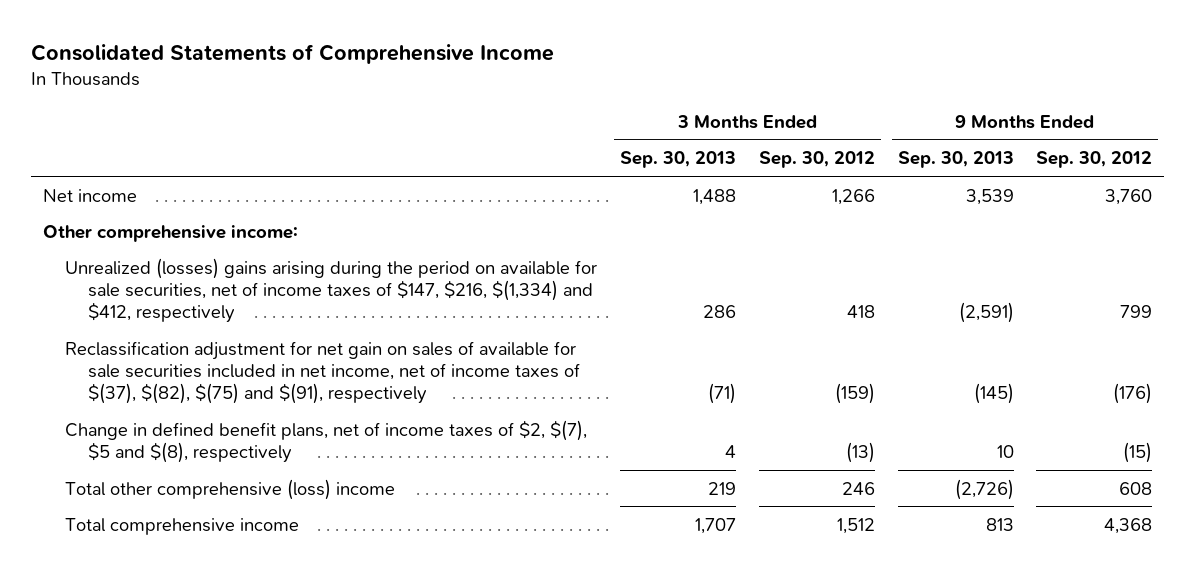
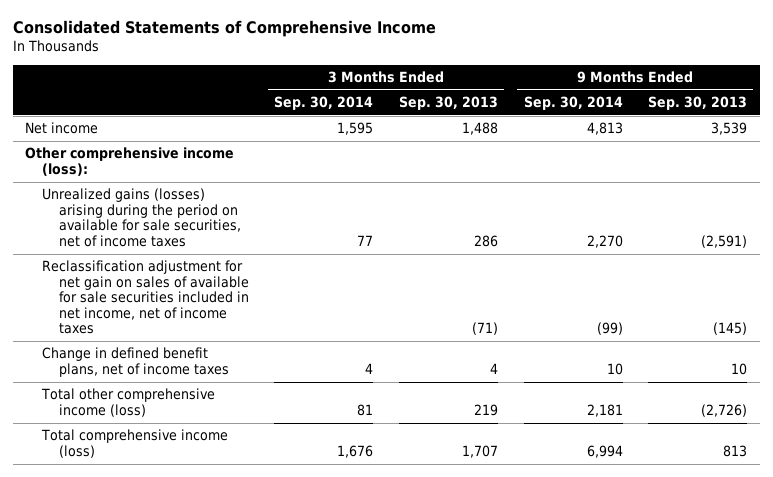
[758,151,875,169] Sep. 30, 2012 -> none
[1036,151,1153,169] Sep. 30, 2012 -> none
none -> [274,96,374,111] Sep. 30, 2014
none -> [523,96,623,111] Sep. 30, 2014
[42,224,298,242] Other comprehensive income: -> [25,147,235,176] Other comprehensive income (loss):
[65,257,598,323] Unrealized (losses) gains arising during the period on available for sale securities, net of income taxes of $147, $216, $(1,334) and $412, respectively -> [42,188,241,247] Unrealized gains (losses) arising during the period on available for sale securities, net of income taxes
[65,340,581,404] Reclassification adjustment for net gain on sales of available for sale securities included in net income, net of income taxes of $(37), $(82), $(75) and $(91), respectively -> [42,260,249,335] Reclassification adjustment for net gain on sales of available for sale securities included in net income, net of income taxes
[65,419,588,463] Change in defined benefit plans, net of income taxes of $2, $(7), $5 and $(8), respectively -> [42,347,229,377] Change in defined benefit plans, net of income taxes
[65,478,396,500] Total other comprehensive (loss) income -> [41,388,216,417] Total other comprehensive income (loss)
[65,517,300,535] Total comprehensive income -> [41,429,229,458] Total comprehensive income (loss)

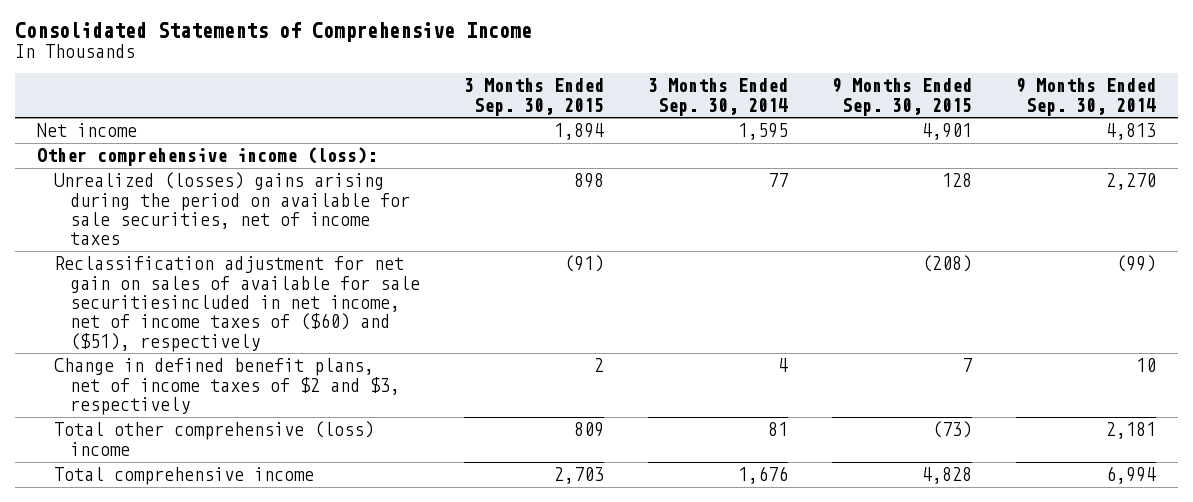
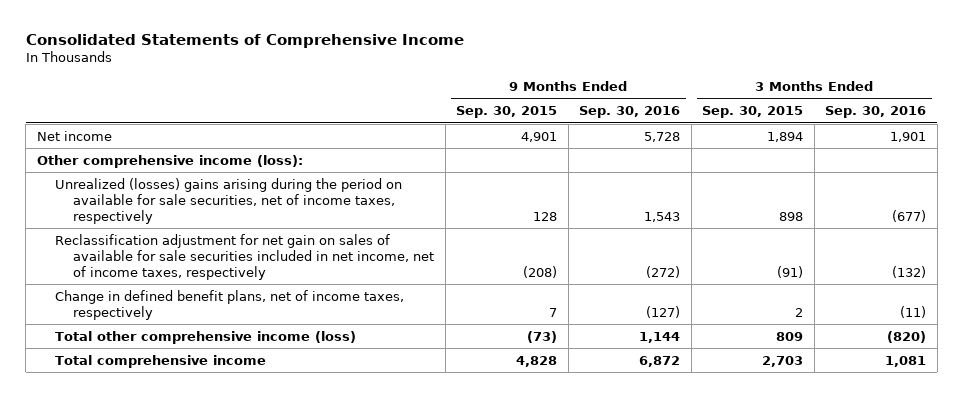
[647,78,788,116] 3 Months Ended Sep. 30, 2014 -> none
[1015,78,1156,116] 9 Months Ended Sep. 30, 2014 -> none
none -> [579,106,681,119] Sep. 30, 2016
none -> [825,106,927,119] Sep. 30, 2016
[53,256,421,352] Reclassification adjustment for net gain on sales of available for sale securitiesincluded in net income, net of income taxes of ($60) and ($51), respectively -> none
none -> [54,177,402,225] Unrealized (losses) gains arising during the period on available for sale securities, net of income taxes, respectively
[53,172,411,246] Unrealized (losses) gains arising during the period on available for sale securities, net of income taxes -> [54,233,435,281] Reclassification adjustment for net gain on sales of available for sale securities included in net income, net of income taxes, respectively
[574,173,605,189] 898 -> [777,266,804,279] (91)
[941,173,972,188] 128 -> [523,266,558,279] (208)
[53,358,401,416] Change in defined benefit plans, net of income taxes of $2 and $3, respectively -> [54,289,404,320] Change in defined benefit plans, net of income taxes, respectively
[53,421,374,456] Total other comprehensive (loss) income -> [54,330,356,344] Total other comprehensive income (loss)

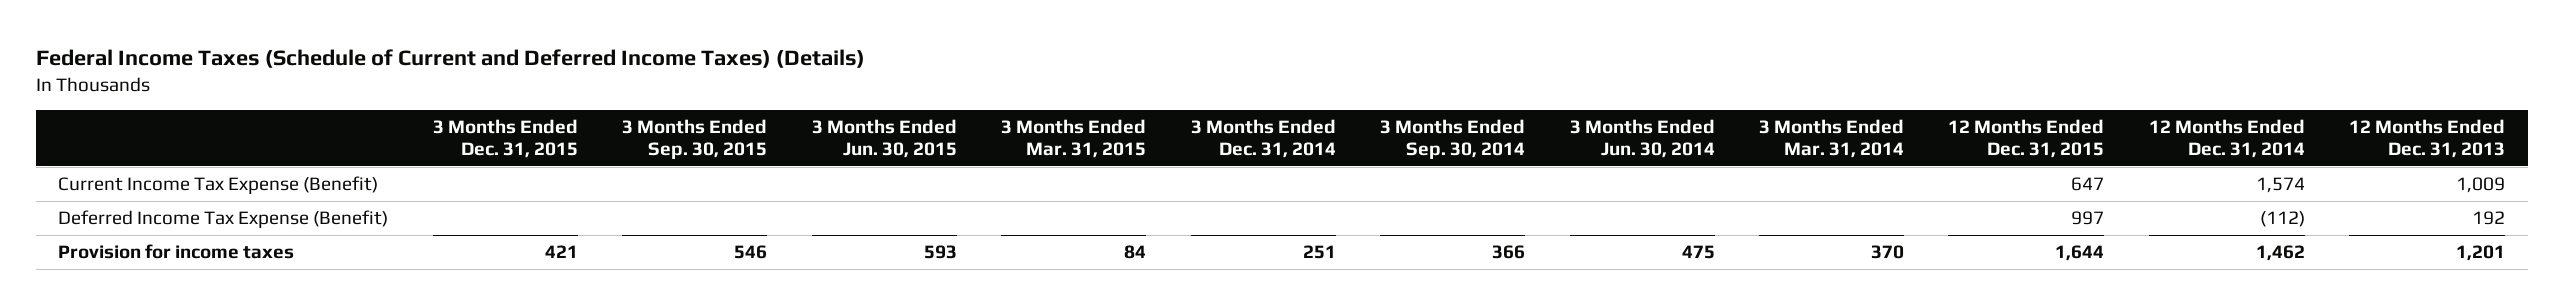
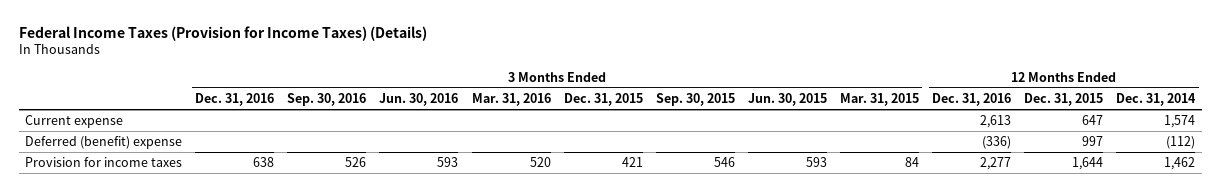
[35,49,865,69] Federal Income Taxes (Schedule of Current and Deferred Income Taxes) (Details) -> [18,25,427,41] Federal Income Taxes (Provision for Income Taxes) (Details)
[1190,118,1336,159] 3 Months Ended Dec. 31, 2014 -> none
[1380,118,1526,160] 3 Months Ended Sep. 30, 2014 -> none
[1569,118,1715,159] 3 Months Ended Jun. 30, 2014 -> none
[1758,118,1904,159] 3 Months Ended Mar. 31, 2014 -> none
[2349,118,2506,159] 12 Months Ended Dec. 31, 2013 -> none
none -> [195,93,275,107] Dec. 31, 2016
none -> [287,93,367,107] Sep. 30, 2016
none -> [379,93,459,107] Jun. 30, 2016
none -> [471,93,551,107] Mar. 31, 2016
none -> [932,93,1012,107] Dec. 31, 2016
[58,176,379,195] Current Income Tax Expense (Benefit) -> [25,115,124,129] Current expense
[58,210,389,229] Deferred Income Tax Expense (Benefit) -> [25,136,183,150] Deferred (benefit) expense

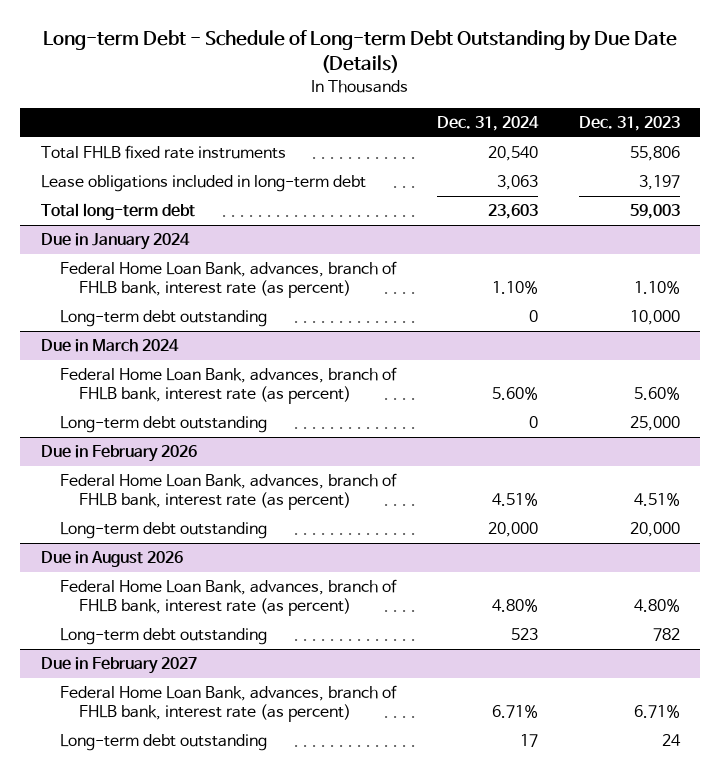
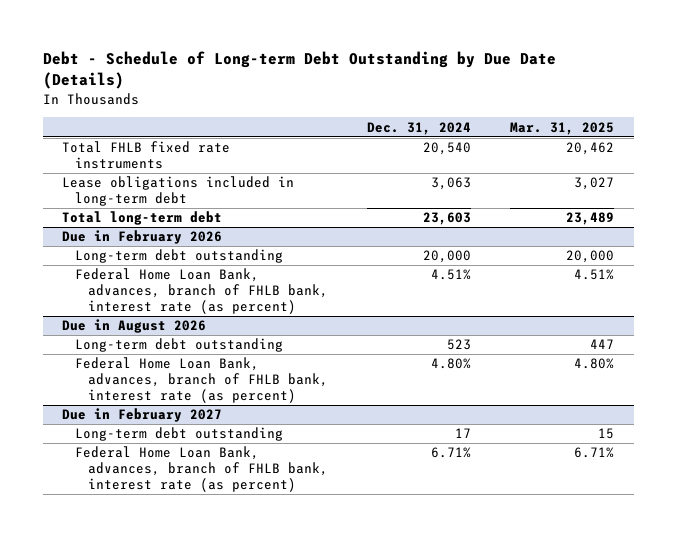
[43,30,678,74] Long-term Debt - Schedule of Long-term Debt Outstanding by Due Date (Details) -> [42,50,556,90] Debt - Schedule of Long-term Debt Outstanding by Due Date (Details)
[578,116,680,132] Dec. 31, 2023 -> none
none -> [510,121,615,135] Mar. 31, 2025
[40,233,190,251] Due in January 2024 -> none
[59,261,397,299] Federal Home Loan Bank, advances, branch of FHLB bank, interest rate (as percent) -> none
[59,310,267,328] Long-term debt outstanding -> none
[40,339,179,353] Due in March 2024 -> none
[59,367,397,405] Federal Home Loan Bank, advances, branch of FHLB bank, interest rate (as percent) -> none
[59,416,267,434] Long-term debt outstanding -> none
[59,473,397,511] Federal Home Loan Bank, advances, branch of FHLB bank, interest rate (as percent) -> [75,268,328,315] Federal Home Loan Bank, advances, branch of FHLB bank, interest rate (as percent)
[59,579,397,617] Federal Home Loan Bank, advances, branch of FHLB bank, interest rate (as percent) -> [75,357,328,404] Federal Home Loan Bank, advances, branch of FHLB bank, interest rate (as percent)
[59,685,397,723] Federal Home Loan Bank, advances, branch of FHLB bank, interest rate (as percent) -> [75,446,328,493] Federal Home Loan Bank, advances, branch of FHLB bank, interest rate (as percent)

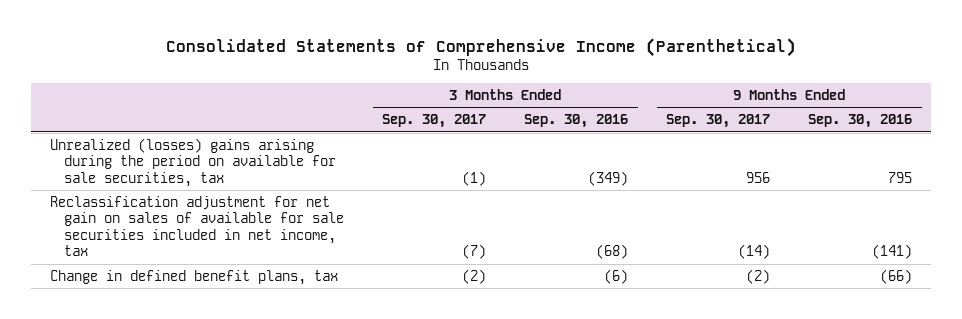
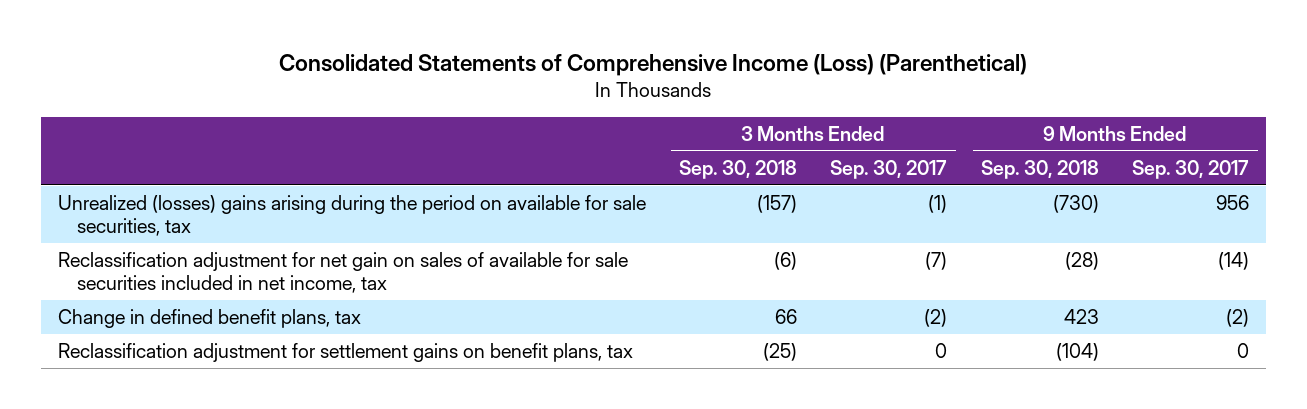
[166,37,797,57] Consolidated Statements of Comprehensive Income (Parenthetical) -> [279,54,1028,77] Consolidated Statements of Comprehensive Income (Loss) (Parenthetical)
[524,114,629,129] Sep. 30, 2016 -> none
[808,114,913,129] Sep. 30, 2016 -> none
none -> [679,159,798,179] Sep. 30, 2018
none -> [980,159,1099,179] Sep. 30, 2018
none -> [57,343,633,363] Reclassification adjustment for settlement gains on benefit plans, tax

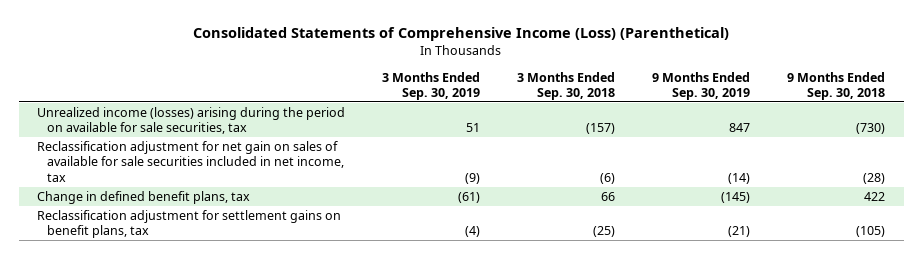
[830,159,948,179] Sep. 30, 2017 -> none
[1132,159,1250,179] Sep. 30, 2017 -> none
none -> [382,71,481,101] 3 Months Ended Sep. 30, 2019
none -> [652,71,751,101] 9 Months Ended Sep. 30, 2019
[57,195,646,237] Unrealized (losses) gains arising during the period on available for sale securities, tax -> [37,106,346,135] Unrealized income (losses) arising during the period on available for sale securities, tax
[1063,309,1099,325] 423 -> [864,191,886,201] 422
[1055,343,1099,362] (104) -> [856,226,886,238] (105)

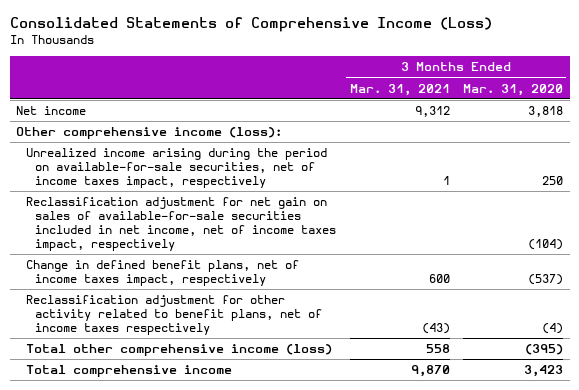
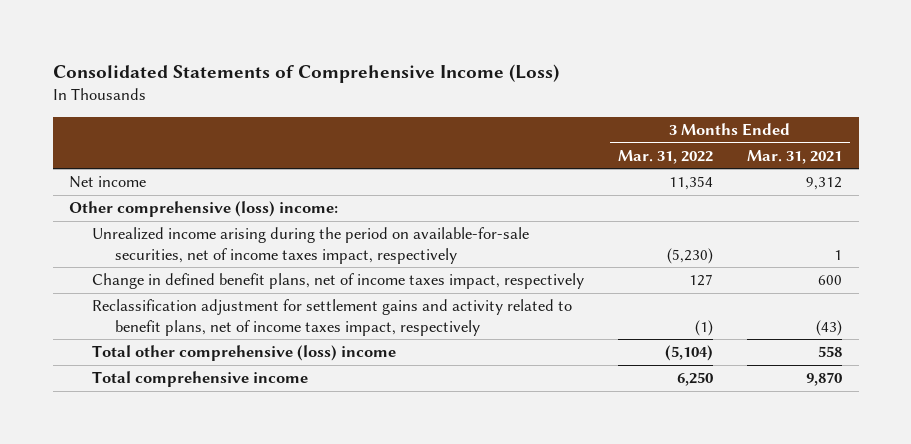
[462,83,563,96] Mar. 31, 2020 -> none
none -> [617,149,713,164] Mar. 31, 2022
[16,127,283,140] Other comprehensive income (loss): -> [69,201,339,218] Other comprehensive (loss) income:
[25,197,337,252] Reclassification adjustment for net gain on sales of available-for-sale securities included in net income, net of income taxes impact, respectively -> none
[25,295,323,336] Reclassification adjustment for other activity related to benefit plans, net of income taxes respectively -> [92,299,573,336] Reclassification adjustment for settlement gains and activity related to benefit plans, net of income taxes impact, respectively
[25,344,332,357] Total other comprehensive income (loss) -> [92,345,397,362] Total other comprehensive (loss) income

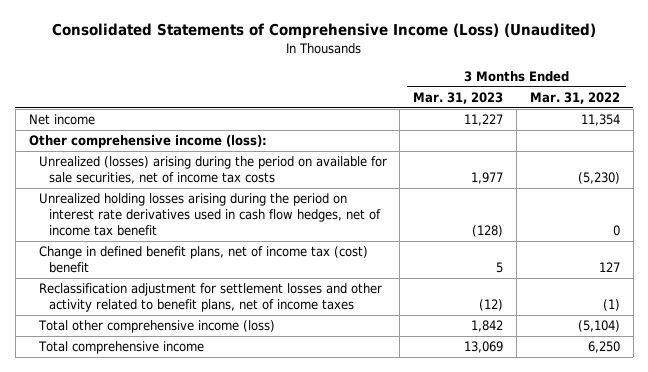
[52,64,559,84] Consolidated Statements of Comprehensive Income (Loss) -> [52,23,597,40] Consolidated Statements of Comprehensive Income (Loss) (Unaudited)
[746,149,842,164] Mar. 31, 2021 -> none
none -> [413,91,504,104] Mar. 31, 2023
[69,201,339,218] Other comprehensive (loss) income: -> [28,135,267,149] Other comprehensive income (loss):
[92,227,530,264] Unrealized income arising during the period on available-for-sale securities, net of income taxes impact, respectively -> [38,156,387,185] Unrealized (losses) arising during the period on available for sale securities, net of income tax costs
none -> [38,193,381,236] Unrealized holding losses arising during the period on interest rate derivatives used in cash flow hedges, net of income tax benefit
[92,273,585,290] Change in defined benefit plans, net of income taxes impact, respectively -> [38,246,368,274] Change in defined benefit plans, net of income tax (cost) benefit
[92,299,573,336] Reclassification adjustment for settlement gains and activity related to benefit plans, net of income taxes impact, respectively -> [38,283,382,313] Reclassification adjustment for settlement losses and other activity related to benefit plans, net of income taxes
[92,345,397,362] Total other comprehensive (loss) income -> [37,320,275,334] Total other comprehensive income (loss)

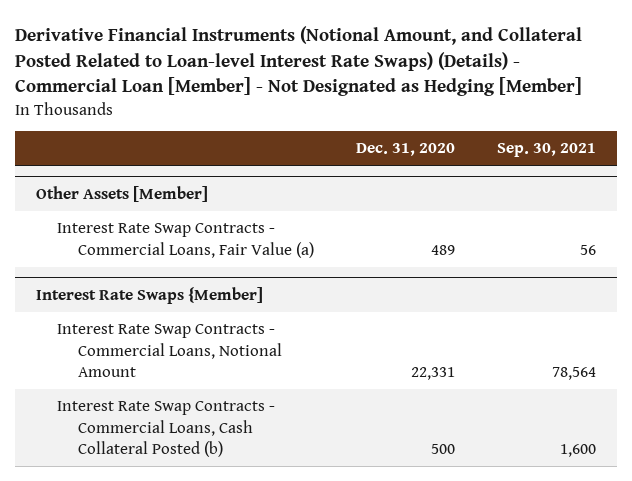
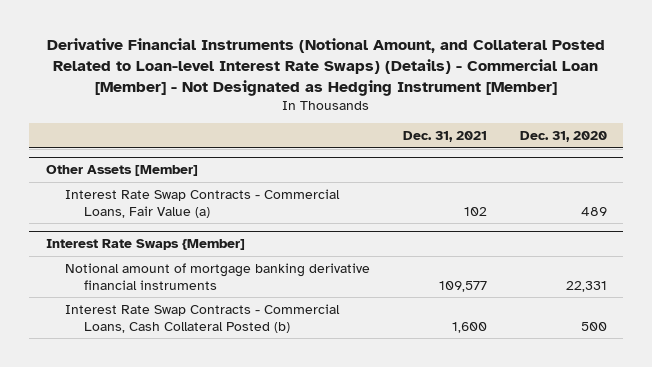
[15,26,583,97] Derivative Financial Instruments (Notional Amount, and Collateral Posted Related to Loan-level Interest Rate Swaps) (Details) - Commercial Loan [Member] - Not Designated as Hedging [Member] -> [47,37,606,96] Derivative Financial Instruments (Notional Amount, and Collateral Posted Related to Loan-level Interest Rate Swaps) (Details) - Commercial Loan [Member] - Not Designated as Hedging Instrument [Member]
[496,143,596,158] Sep. 30, 2021 -> none
none -> [402,131,487,143] Dec. 31, 2021
[57,324,282,378] Interest Rate Swap Contracts - Commercial Loans, Notional Amount -> [64,262,370,290] Notional amount of mortgage banking derivative financial instruments

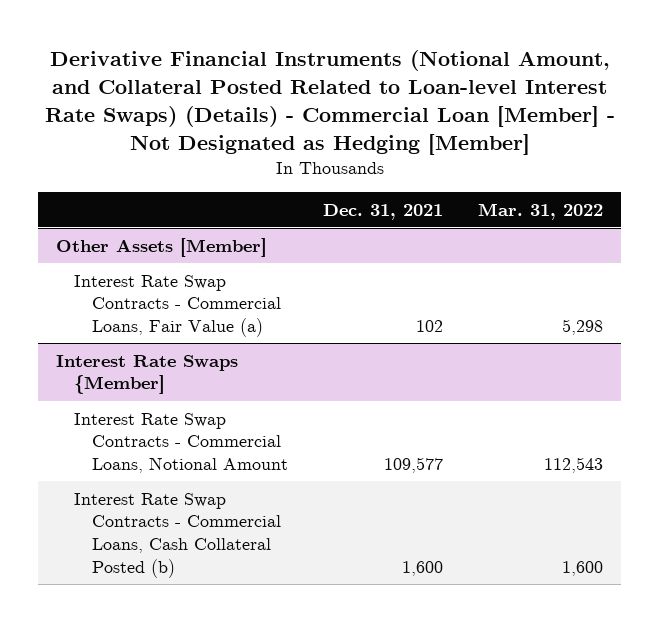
[47,37,606,96] Derivative Financial Instruments (Notional Amount, and Collateral Posted Related to Loan-level Interest Rate Swaps) (Details) - Commercial Loan [Member] - Not Designated as Hedging Instrument [Member] -> [44,50,615,155] Derivative Financial Instruments (Notional Amount, and Collateral Posted Related to Loan-level Interest Rate Swaps) (Details) - Commercial Loan [Member] - Not Designated as Hedging [Member]
[519,131,607,143] Dec. 31, 2020 -> none
none -> [478,202,604,220] Mar. 31, 2022
[64,262,370,290] Notional amount of mortgage banking derivative financial instruments -> [74,412,289,474] Interest Rate Swap Contracts - Commercial Loans, Notional Amount

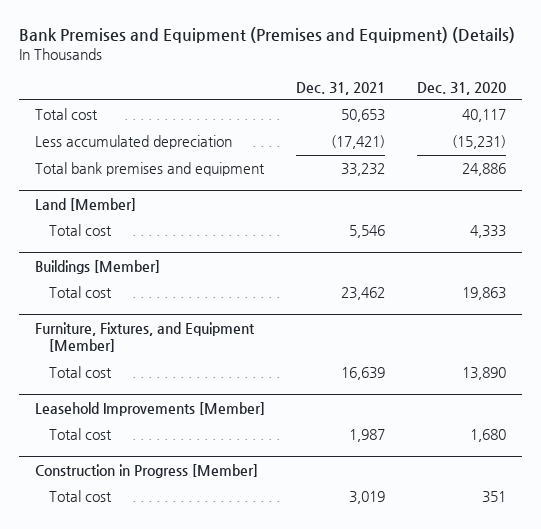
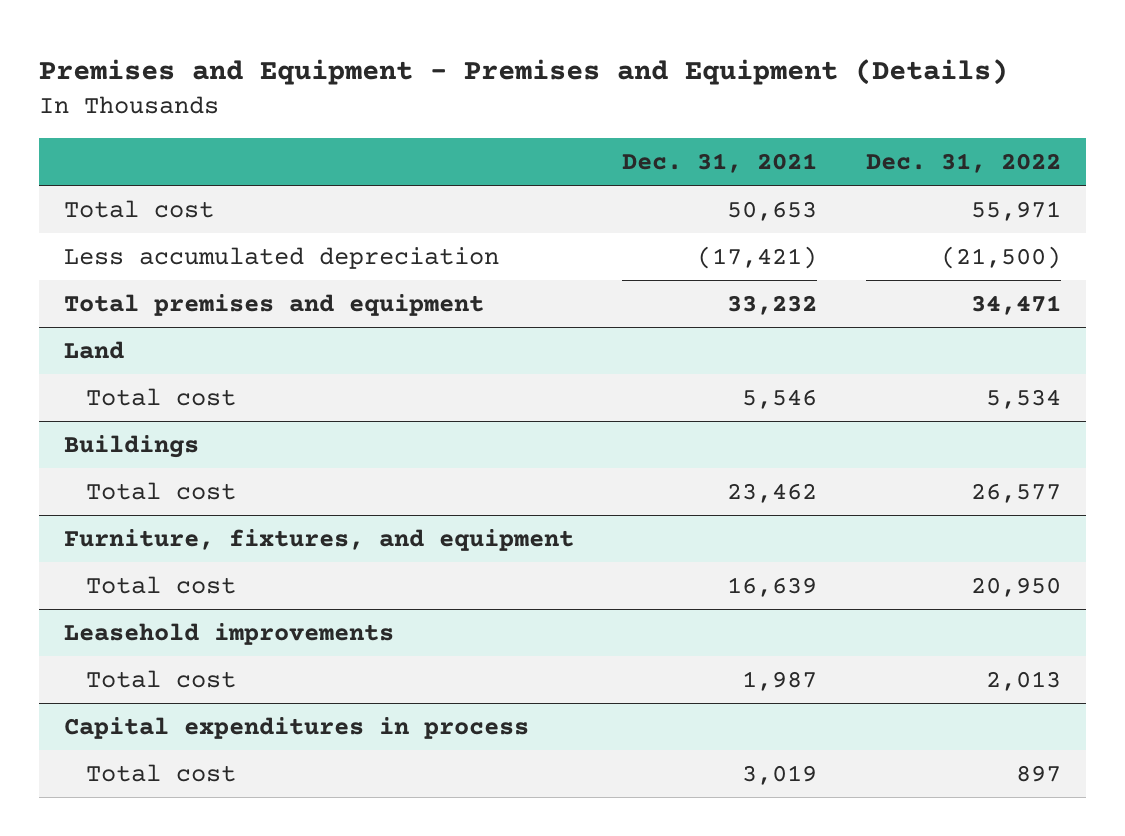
[18,27,515,44] Bank Premises and Equipment (Premises and Equipment) (Details) -> [39,58,1009,85] Premises and Equipment - Premises and Equipment (Details)
[416,81,506,95] Dec. 31, 2020 -> none
none -> [866,152,1062,173] Dec. 31, 2022
[34,162,265,177] Total bank premises and equipment -> [63,293,484,316] Total premises and equipment
[34,197,136,211] Land [Member] -> [63,340,124,359] Land
[34,259,160,274] Buildings [Member] -> [63,434,199,458] Buildings
[34,321,255,353] Furniture, Fixtures, and Equipment [Member] -> [63,528,574,551] Furniture, fixtures, and equipment
[34,401,265,416] Leasehold Improvements [Member] -> [63,622,394,645] Leasehold improvements
[34,463,258,478] Construction in Progress [Member] -> [63,716,529,739] Capital expenditures in process

